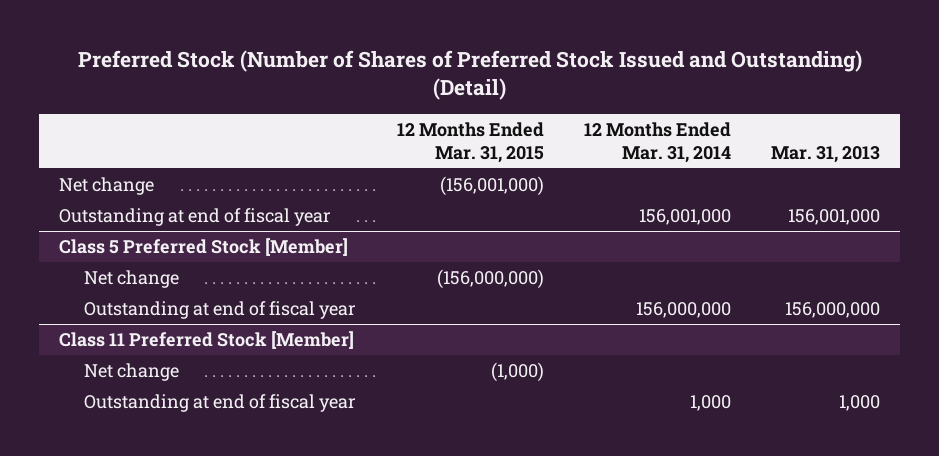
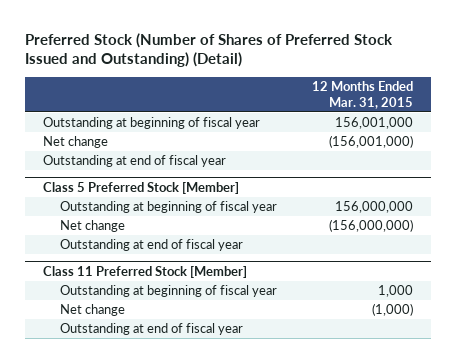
[583,121,731,163] 12 Months Ended Mar. 31, 2014 -> none
[771,145,881,163] Mar. 31, 2013 -> none
none -> [42,117,260,130] Outstanding at beginning of fiscal year
none -> [60,201,278,214] Outstanding at beginning of fiscal year
none -> [60,285,278,298] Outstanding at beginning of fiscal year

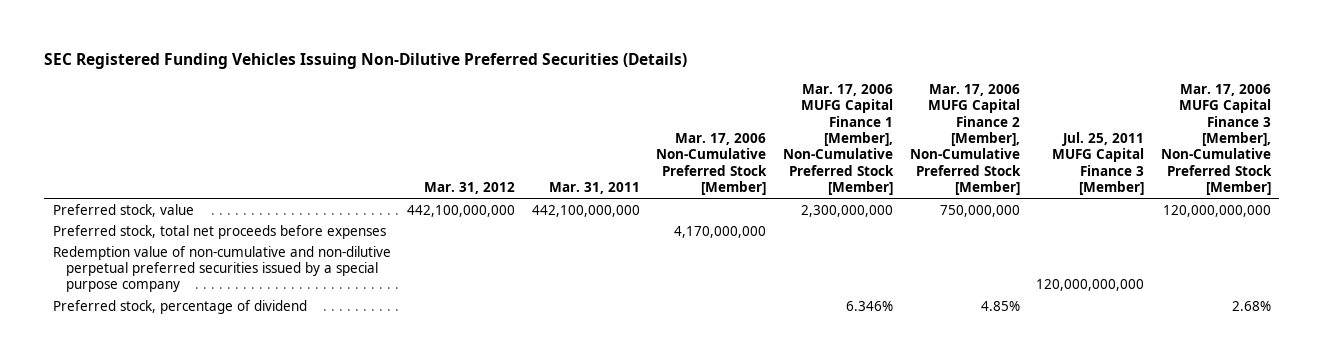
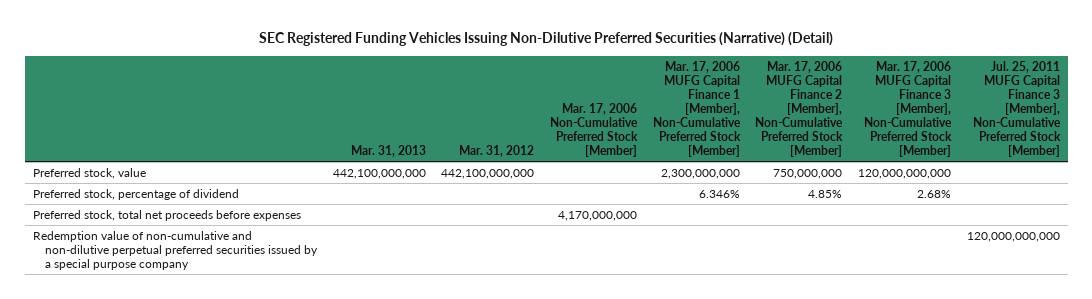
[44,53,688,70] SEC Registered Funding Vehicles Issuing Non-Dilutive Preferred Securities (Details) -> [259,32,834,47] SEC Registered Funding Vehicles Issuing Non-Dilutive Preferred Securities (Narrative) (Detail)
[548,182,640,195] Mar. 31, 2011 -> none
[1052,132,1145,196] Jul. 25, 2011 MUFG Capital Finance 3 [Member] -> none
none -> [350,144,426,157] Mar. 31, 2013
none -> [972,60,1061,157] Jul. 25, 2011 MUFG Capital Finance 3 [Member], Non-Cumulative Preferred Stock [Member]
[52,299,307,314] Preferred stock, percentage of dividend -> [32,188,239,200] Preferred stock, percentage of dividend

